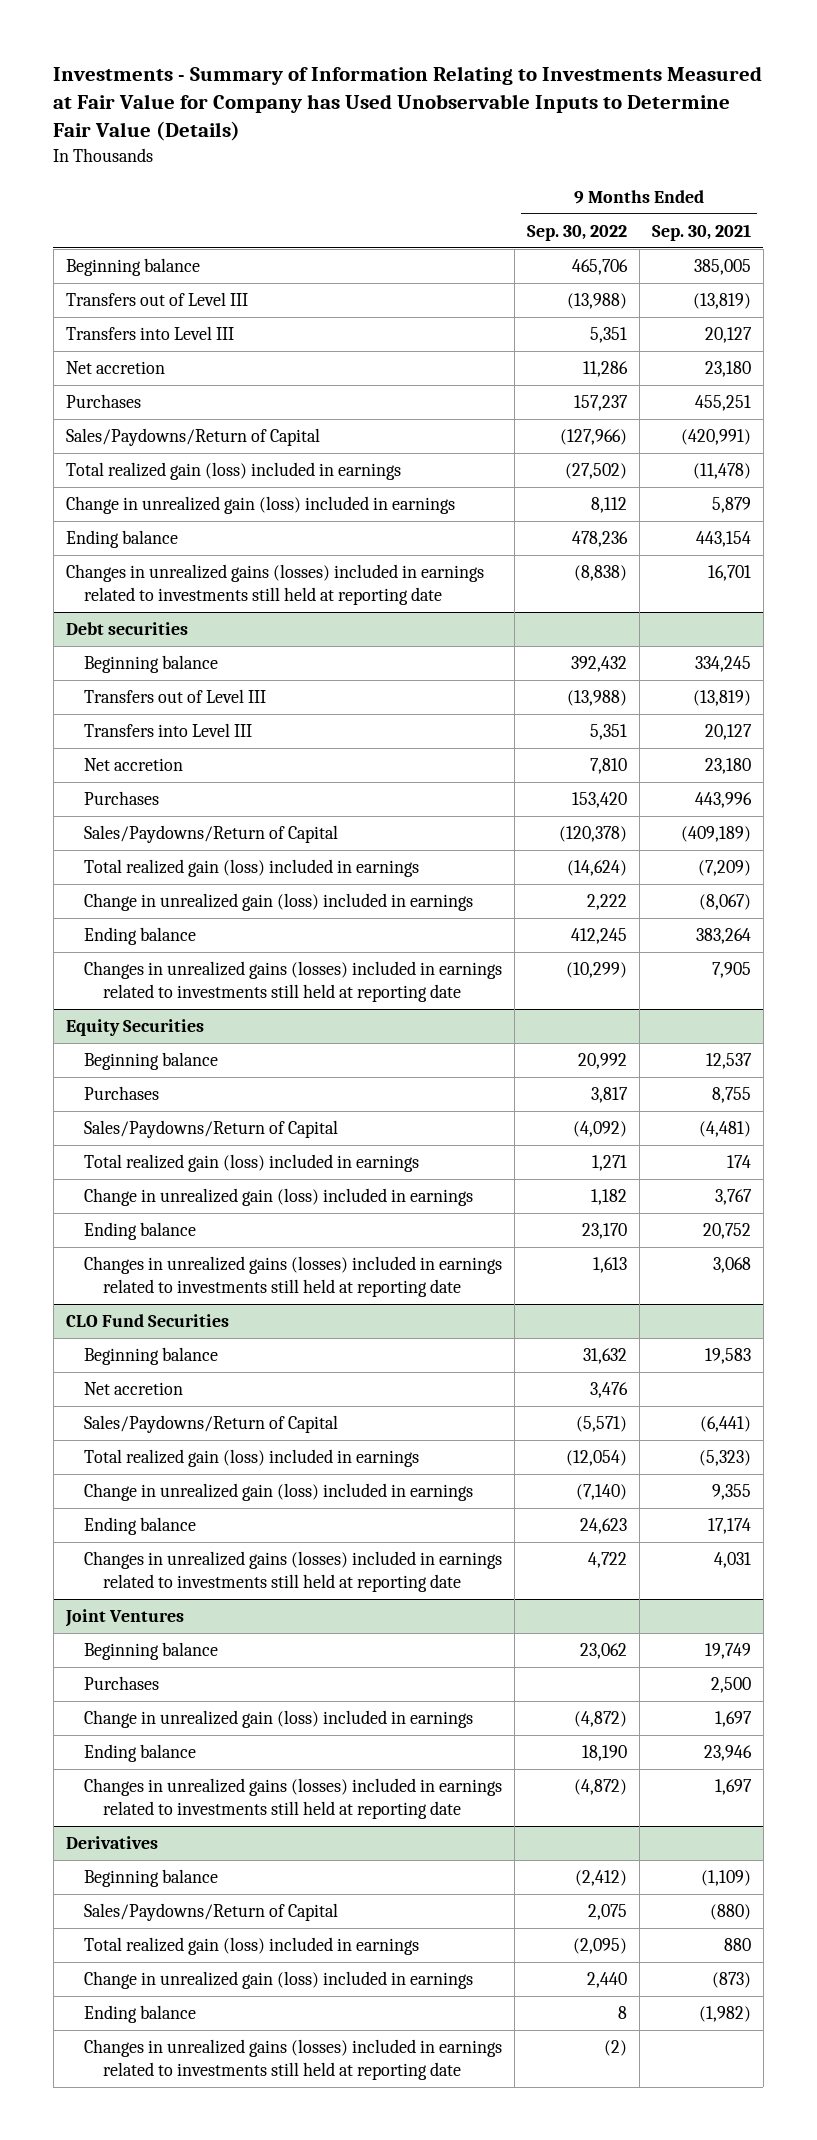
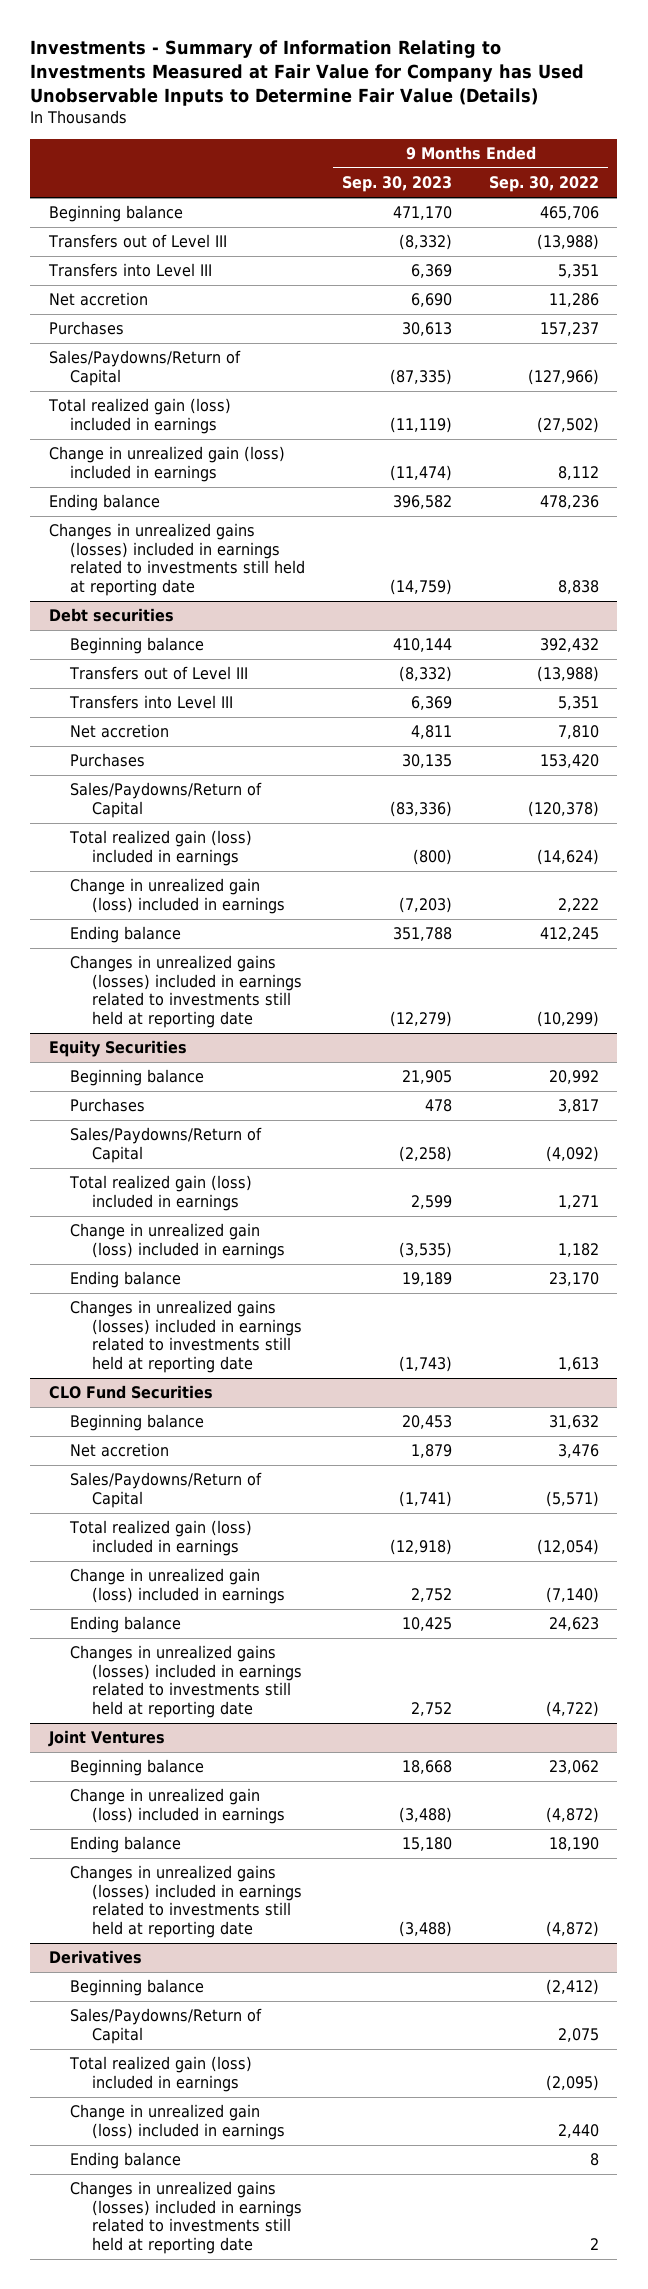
[651,223,751,241] Sep. 30, 2021 -> none
none -> [342,176,453,193] Sep. 30, 2023
[574,565,628,582] (8,838) -> [558,580,600,595] 8,838
[588,1552,628,1569] 4,722 -> [546,1701,600,1718] (4,722)
[84,1676,160,1691] Purchases -> none
[604,2040,628,2057] (2) -> [590,2238,600,2251] 2

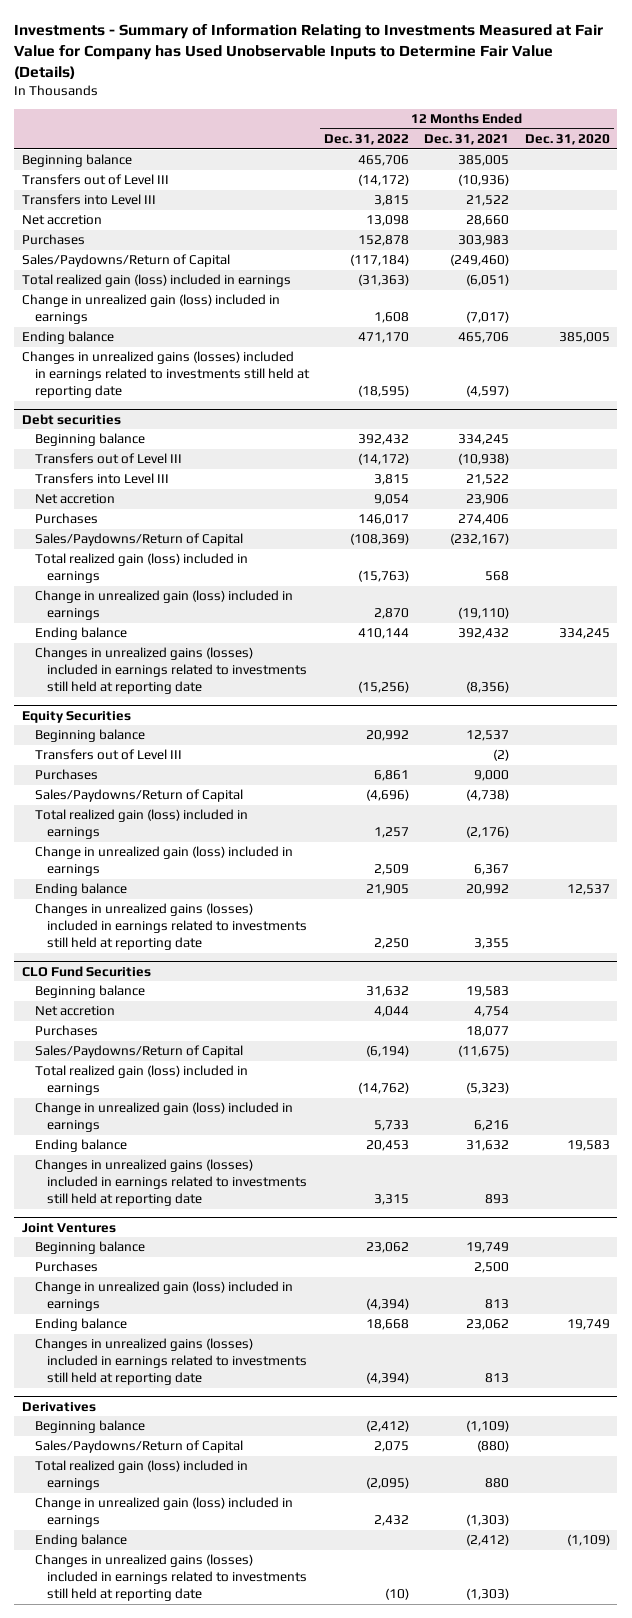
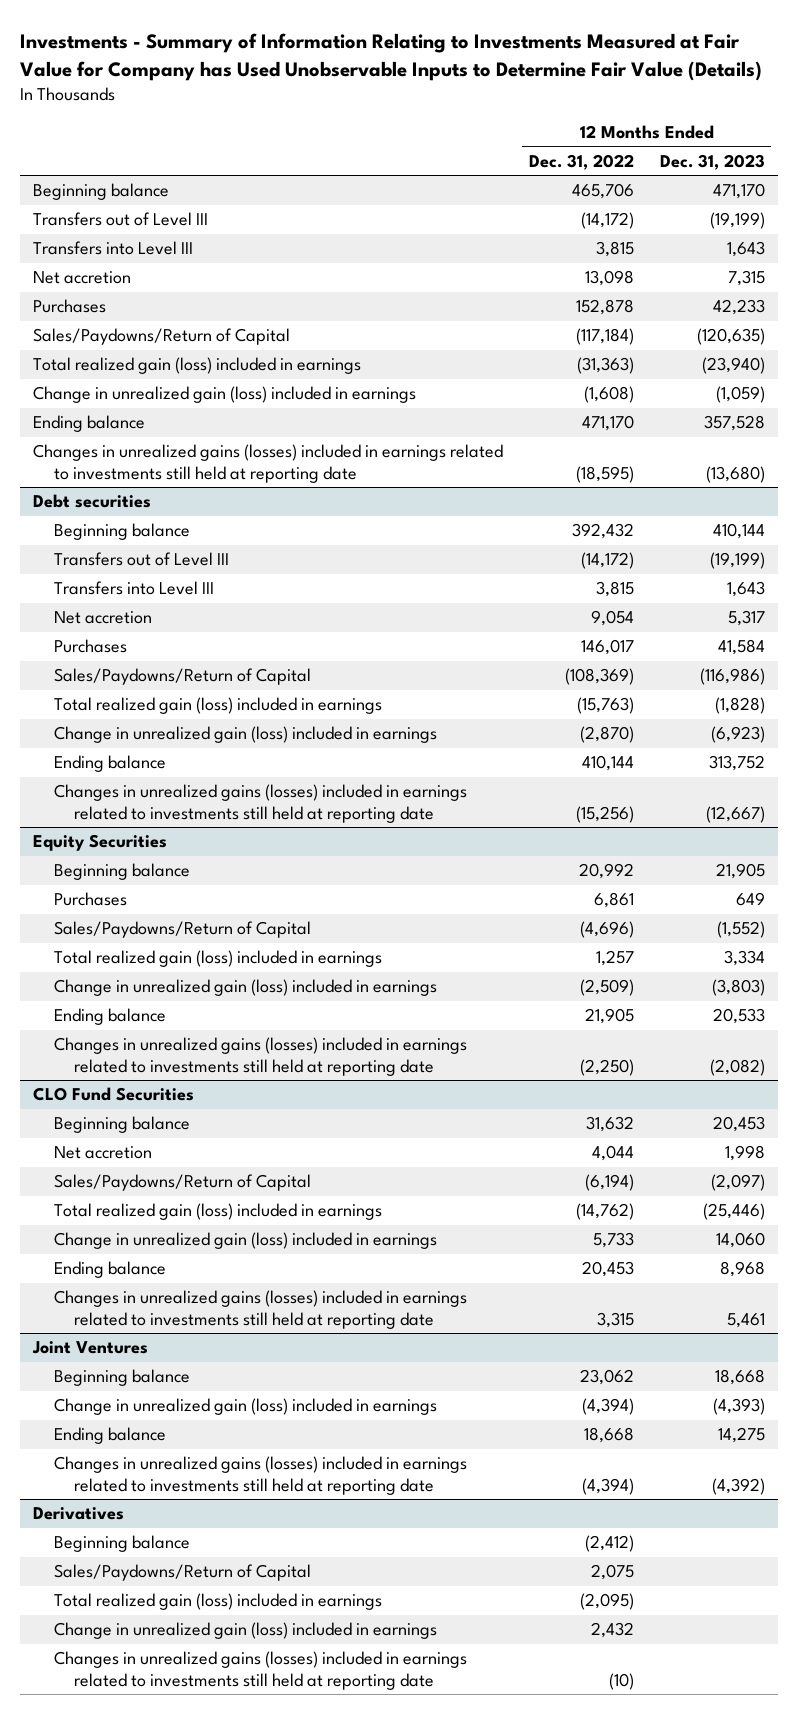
[424,134,510,146] Dec. 31, 2021 -> none
[524,134,610,146] Dec. 31, 2020 -> none
none -> [659,153,765,170] Dec. 31, 2023
[374,312,410,324] 1,608 -> [583,386,634,404] (1,608)
[374,608,410,620] 2,870 -> [579,726,634,744] (2,870)
[34,749,182,761] Transfers out of Level III -> none
[374,864,410,876] 2,509 -> [579,979,634,997] (2,509)
[374,937,410,949] 2,250 -> [579,1058,634,1076] (2,250)
[34,1025,98,1037] Purchases -> none
[34,1261,98,1273] Purchases -> none
[34,1534,127,1548] Ending balance -> none

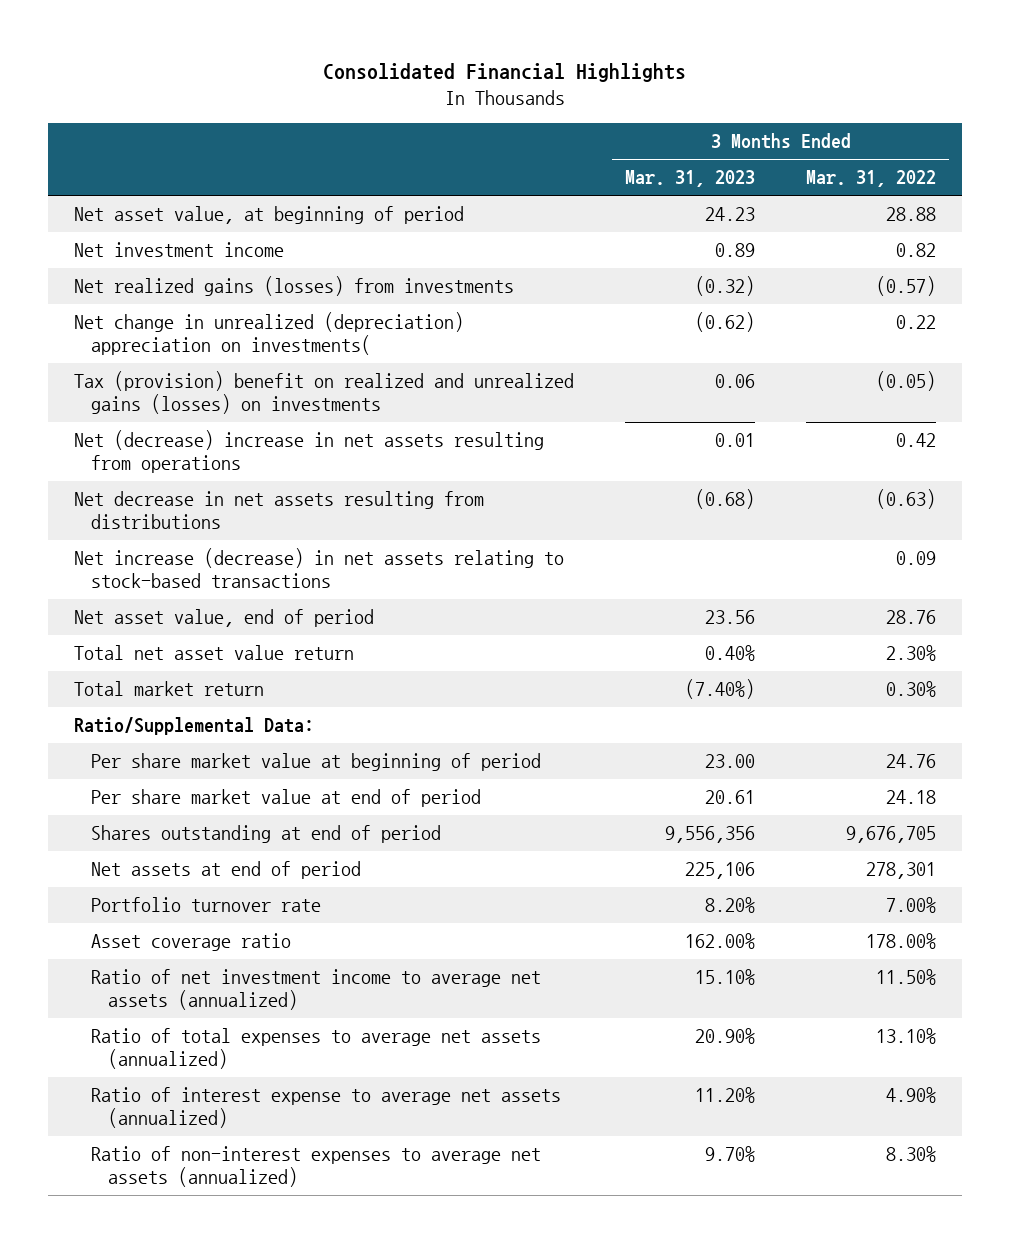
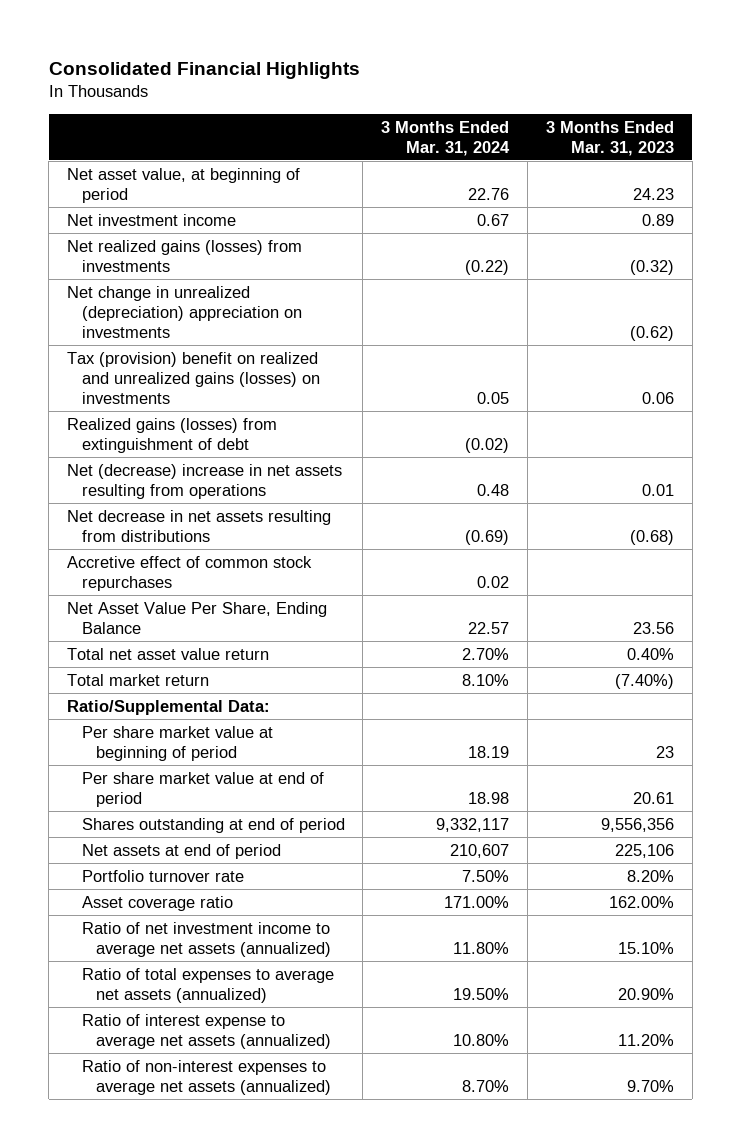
[806,170,937,188] Mar. 31, 2022 -> none
none -> [381,120,511,156] 3 Months Ended Mar. 31, 2024
[73,312,464,356] Net change in unrealized (depreciation) appreciation on investments( -> [66,285,302,338] Net change in unrealized (depreciation) appreciation on investments
none -> [66,417,277,453] Realized gains (losses) from extinguishment of debt
[73,548,564,589] Net increase (decrease) in net assets relating to stock-based transactions -> none
none -> [66,555,312,591] Accretive effect of common stock repurchases
[73,609,374,628] Net asset value, end of period -> [66,601,327,634] Net Asset Value Per Share, Ending Balance
[705,754,756,769] 23.00 -> [655,745,674,758] 23

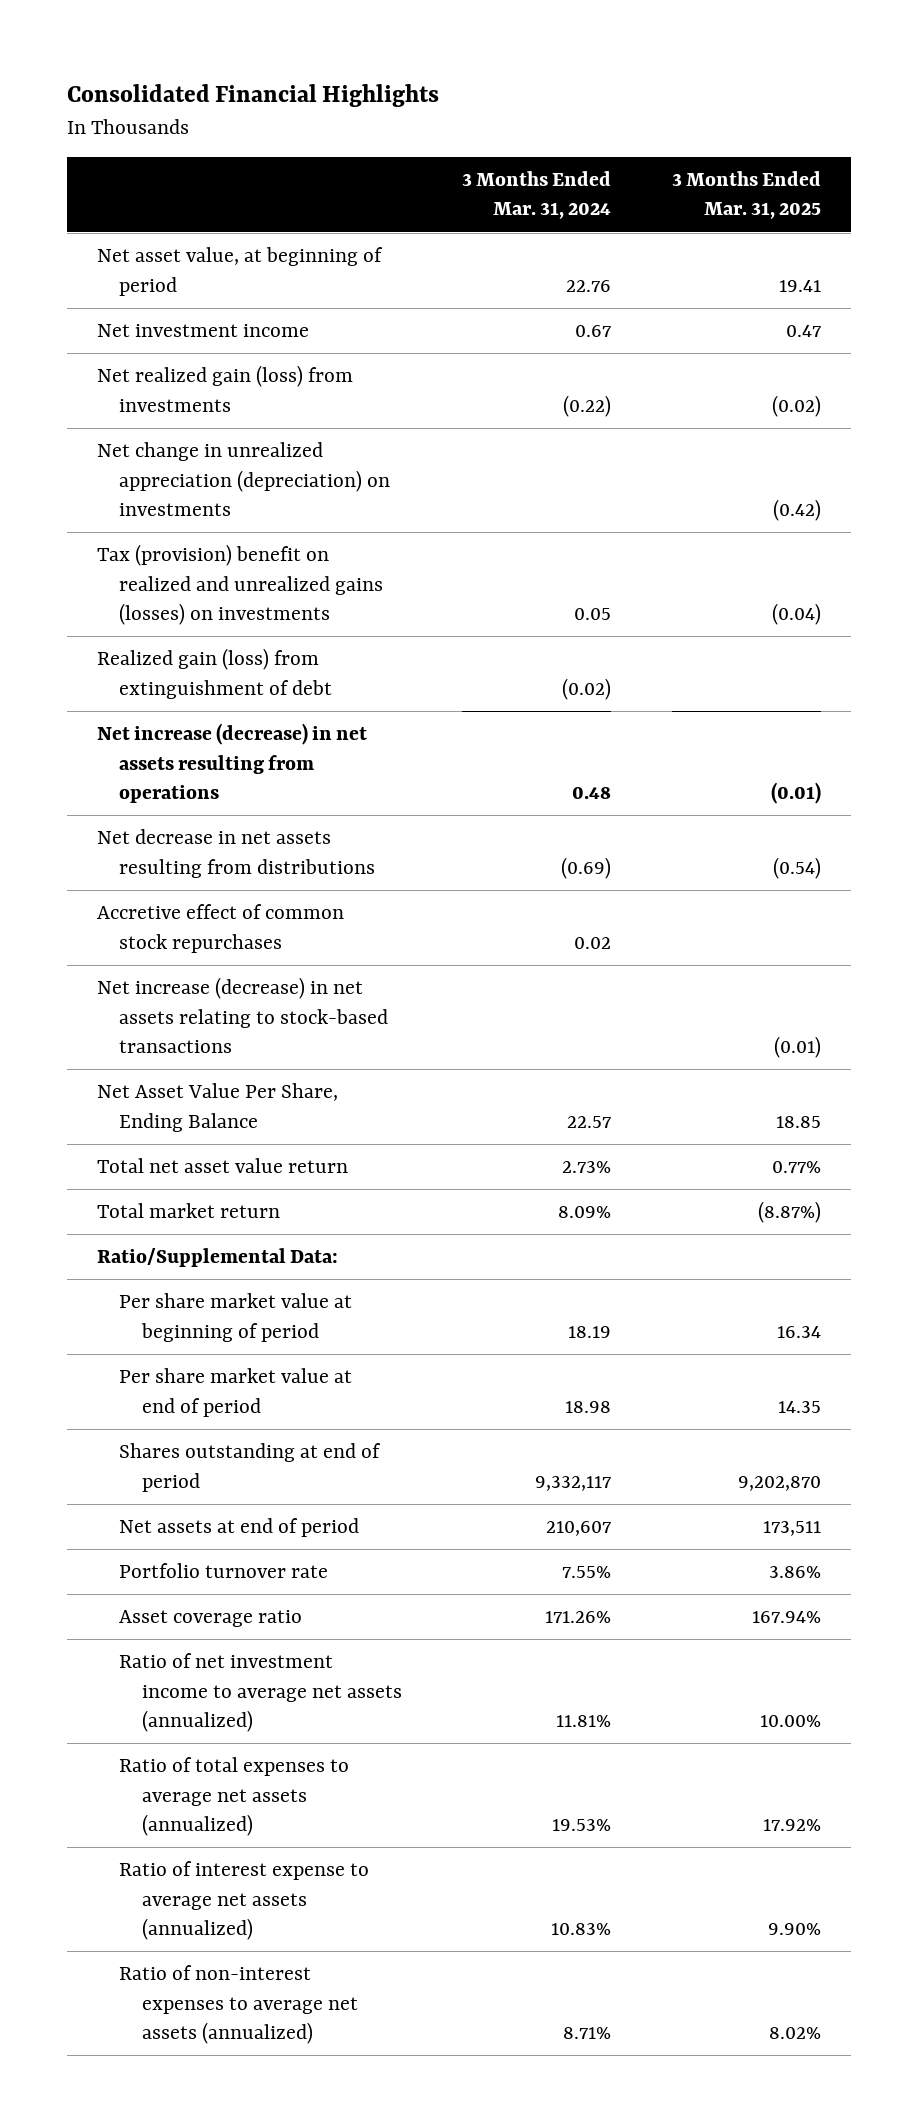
[545,120,674,156] 3 Months Ended Mar. 31, 2023 -> none
none -> [671,171,821,220] 3 Months Ended Mar. 31, 2025
[66,239,302,272] Net realized gains (losses) from investments -> [96,365,353,412] Net realized gain (loss) from investments
[66,285,302,338] Net change in unrealized (depreciation) appreciation on investments -> [96,442,391,517] Net change in unrealized appreciation (depreciation) on investments
[66,417,277,453] Realized gains (losses) from extinguishment of debt -> [96,648,333,699] Realized gain (loss) from extinguishment of debt
[66,463,342,499] Net (decrease) increase in net assets resulting from operations -> [96,723,367,804] Net increase (decrease) in net assets resulting from operations
none -> [96,977,389,1054] Net increase (decrease) in net assets relating to stock-based transactions
[462,647,510,660] 2.70% -> [562,1161,612,1174] 2.73%
[462,673,510,686] 8.10% -> [558,1206,612,1219] 8.09%
[462,869,510,882] 7.50% -> [562,1566,612,1579] 7.55%
[444,895,510,908] 171.00% -> [545,1611,612,1624] 171.26%
[453,941,510,954] 11.80% -> [556,1715,612,1728] 11.81%
[453,987,510,1000] 19.50% -> [552,1819,612,1832] 19.53%
[453,1033,510,1046] 10.80% -> [551,1923,612,1936] 10.83%
[462,1079,510,1092] 8.70% -> [563,2027,612,2040] 8.71%

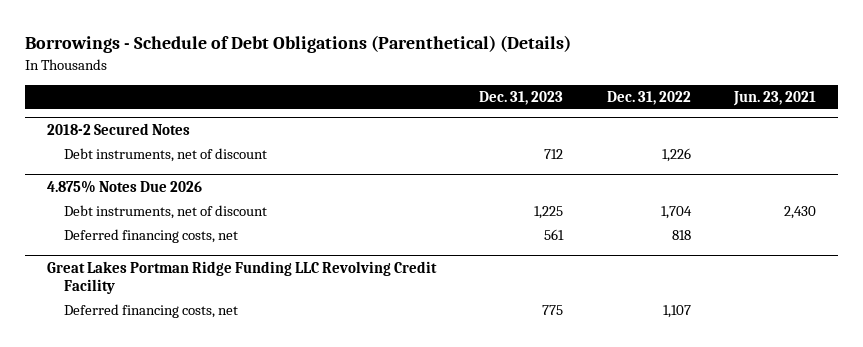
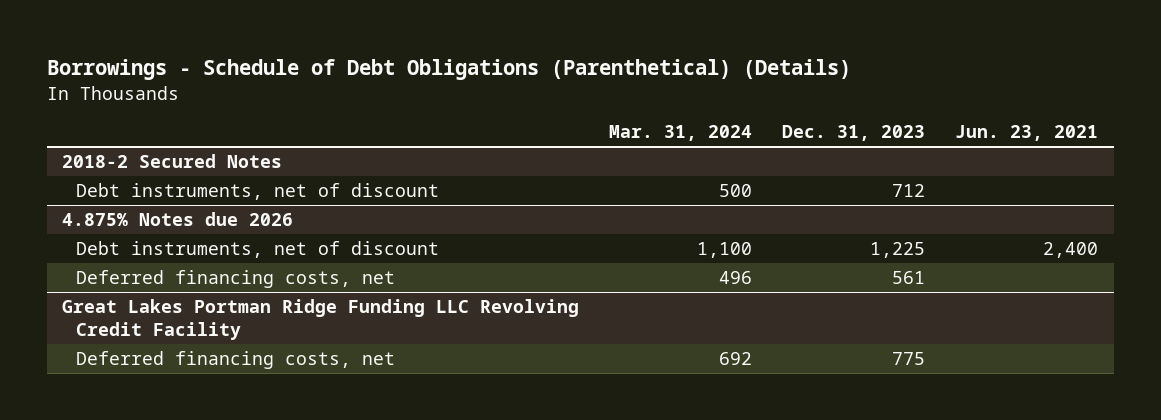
[606,90,691,105] Dec. 31, 2022 -> none
none -> [609,125,753,142] Mar. 31, 2024
[46,179,202,193] 4.875% Notes Due 2026 -> [62,211,294,226] 4.875% Notes due 2026
[783,206,816,220] 2,430 -> [1043,241,1099,258] 2,400

